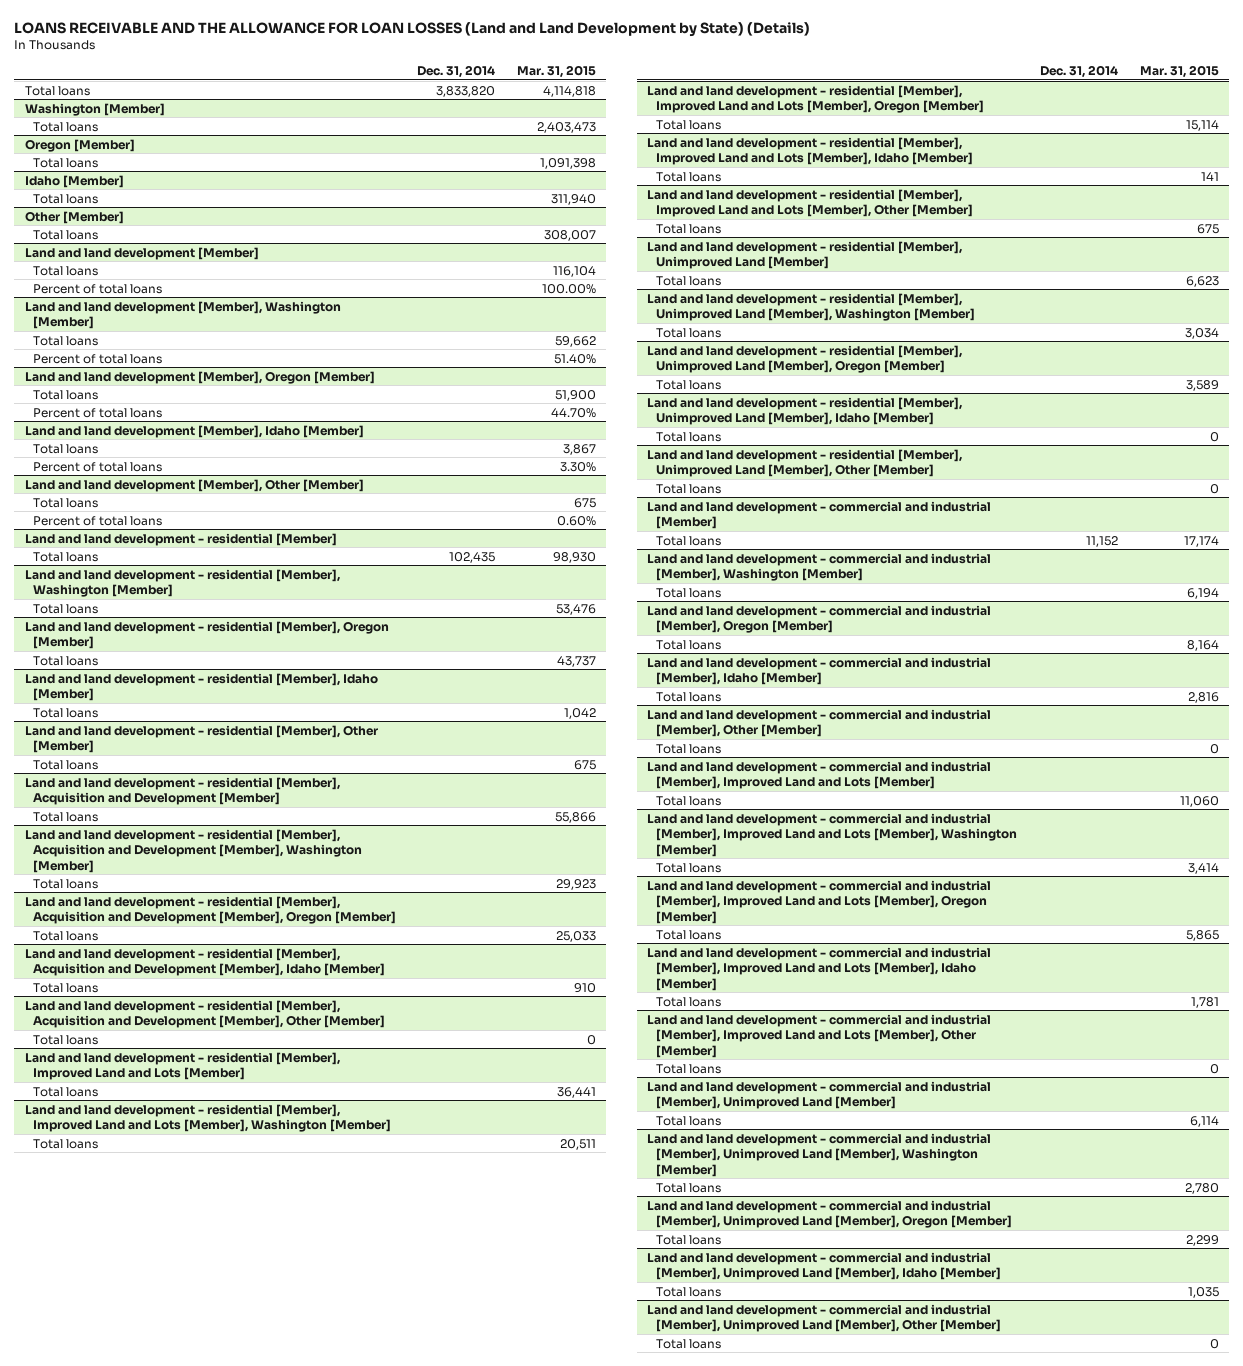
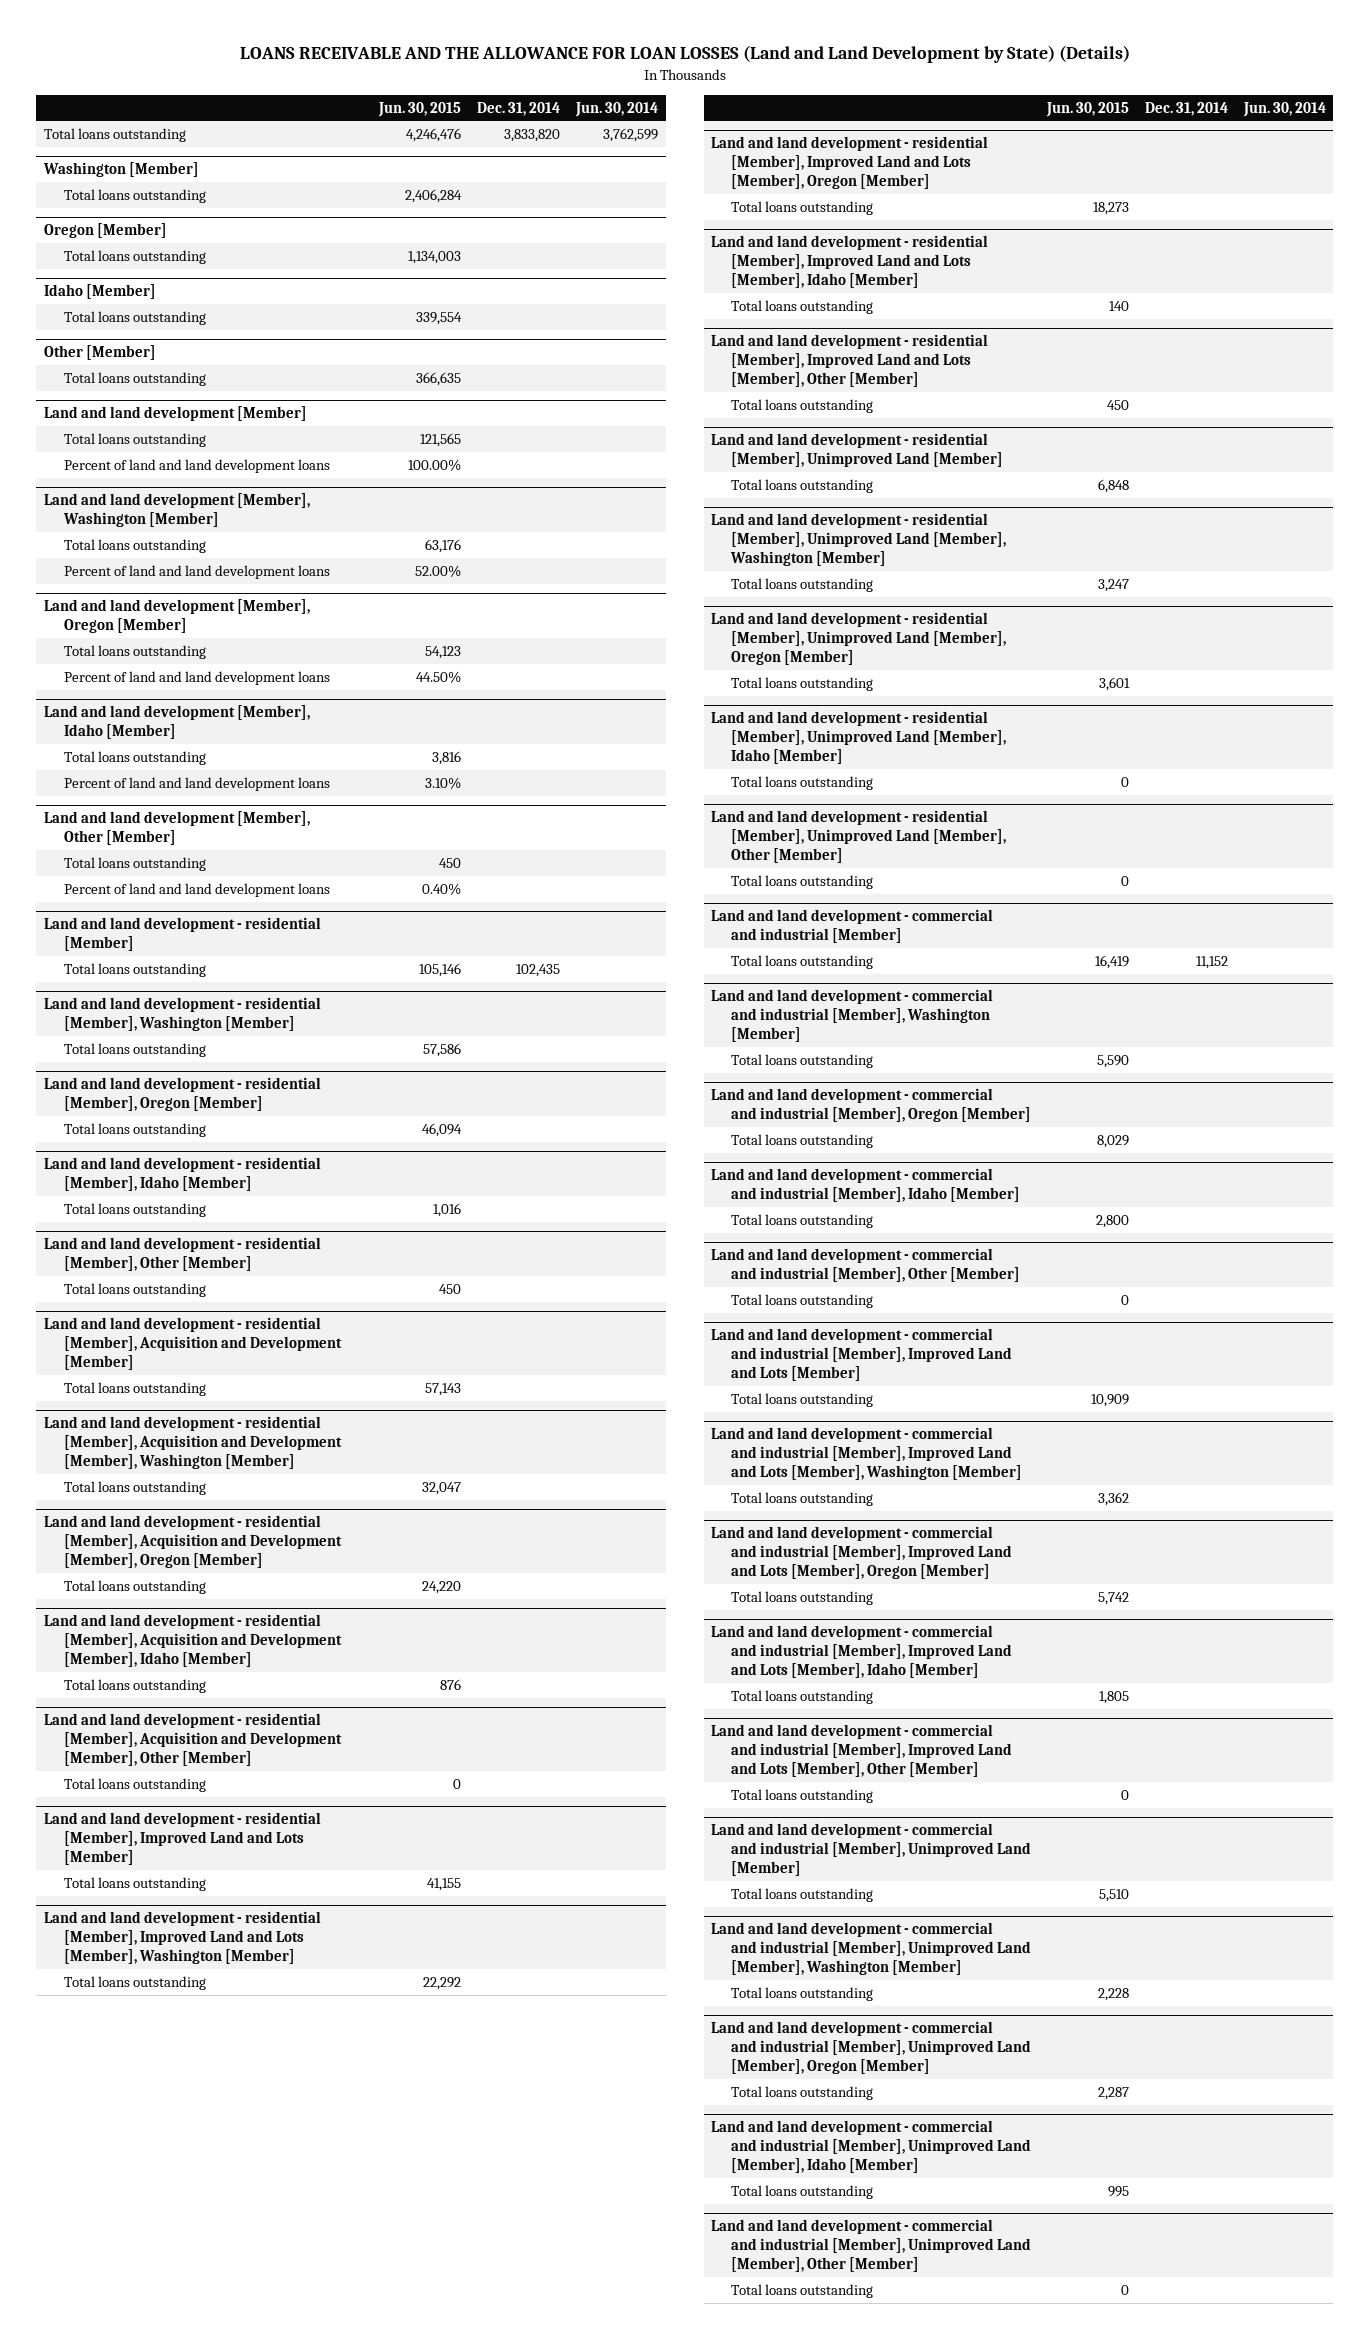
[516,65,596,79] Mar. 31, 2015 -> none
none -> [378,101,462,117] Jun. 30, 2015
none -> [575,101,659,117] Jun. 30, 2014
[24,85,90,96] Total loans -> [44,127,187,142] Total loans outstanding
[33,121,99,132] Total loans -> [63,188,206,203] Total loans outstanding
[33,157,99,168] Total loans -> [63,249,206,264] Total loans outstanding
[33,193,99,204] Total loans -> [63,310,206,325] Total loans outstanding
[33,229,99,240] Total loans -> [63,371,206,386] Total loans outstanding
[33,265,99,276] Total loans -> [63,432,206,447] Total loans outstanding
[33,283,163,294] Percent of total loans -> [63,458,330,473] Percent of land and land development loans
[33,335,99,346] Total loans -> [63,538,206,553] Total loans outstanding
[33,353,163,364] Percent of total loans -> [63,564,330,579] Percent of land and land development loans
[33,389,99,400] Total loans -> [63,644,206,659] Total loans outstanding
[33,407,163,418] Percent of total loans -> [63,670,330,685] Percent of land and land development loans
[33,443,99,454] Total loans -> [63,750,206,765] Total loans outstanding
[33,461,163,472] Percent of total loans -> [63,776,330,791] Percent of land and land development loans
[33,497,99,508] Total loans -> [63,856,206,871] Total loans outstanding
[33,515,163,526] Percent of total loans -> [63,882,330,897] Percent of land and land development loans
[33,551,99,562] Total loans -> [63,962,206,977] Total loans outstanding
[33,603,99,614] Total loans -> [63,1042,206,1057] Total loans outstanding
[33,655,99,666] Total loans -> [63,1122,206,1137] Total loans outstanding
[33,707,99,718] Total loans -> [63,1202,206,1217] Total loans outstanding
[33,759,99,770] Total loans -> [63,1282,206,1297] Total loans outstanding
[33,811,99,822] Total loans -> [63,1381,206,1396] Total loans outstanding
[33,878,99,889] Total loans -> [63,1480,206,1495] Total loans outstanding
[33,930,99,941] Total loans -> [63,1579,206,1594] Total loans outstanding
[33,982,99,993] Total loans -> [63,1678,206,1693] Total loans outstanding
[33,1034,99,1045] Total loans -> [63,1777,206,1792] Total loans outstanding
[33,1086,99,1097] Total loans -> [63,1876,206,1891] Total loans outstanding
[33,1138,99,1149] Total loans -> [63,1975,206,1990] Total loans outstanding
[656,119,722,130] Total loans -> [731,200,874,215] Total loans outstanding
[656,171,722,182] Total loans -> [731,299,874,314] Total loans outstanding
[656,223,722,234] Total loans -> [731,398,874,413] Total loans outstanding
[656,275,722,286] Total loans -> [731,478,874,493] Total loans outstanding
[656,327,722,338] Total loans -> [731,577,874,592] Total loans outstanding
[656,379,722,390] Total loans -> [731,676,874,691] Total loans outstanding
[656,431,722,442] Total loans -> [731,775,874,790] Total loans outstanding
[656,483,722,494] Total loans -> [731,874,874,889] Total loans outstanding
[656,535,722,546] Total loans -> [731,954,874,969] Total loans outstanding
[656,587,722,598] Total loans -> [731,1053,874,1068] Total loans outstanding
[656,639,722,650] Total loans -> [731,1133,874,1148] Total loans outstanding
[656,691,722,702] Total loans -> [731,1213,874,1228] Total loans outstanding
[656,743,722,754] Total loans -> [731,1293,874,1308] Total loans outstanding
[656,795,722,806] Total loans -> [731,1392,874,1407] Total loans outstanding
[656,862,722,873] Total loans -> [731,1491,874,1506] Total loans outstanding
[656,929,722,940] Total loans -> [731,1590,874,1605] Total loans outstanding
[656,996,722,1007] Total loans -> [731,1689,874,1704] Total loans outstanding
[656,1063,722,1074] Total loans -> [731,1788,874,1803] Total loans outstanding
[656,1115,722,1126] Total loans -> [731,1887,874,1902] Total loans outstanding
[656,1182,722,1193] Total loans -> [731,1986,874,2001] Total loans outstanding
[656,1234,722,1245] Total loans -> [731,2085,874,2100] Total loans outstanding
[656,1286,722,1297] Total loans -> [731,2184,874,2199] Total loans outstanding
[656,1338,722,1349] Total loans -> [731,2283,874,2298] Total loans outstanding

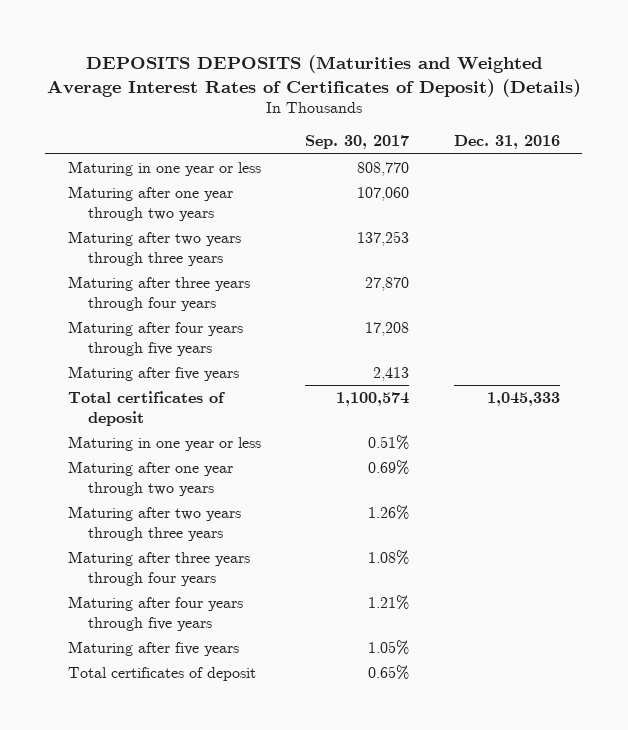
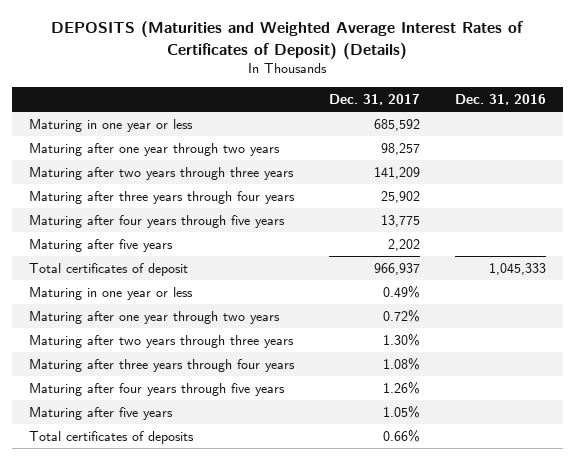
[46,55,581,97] DEPOSITS DEPOSITS (Maturities and Weighted Average Interest Rates of Certificates of Deposit) (Details) -> [51,21,525,59] DEPOSITS (Maturities and Weighted Average Interest Rates of Certificates of Deposit) (Details)
[305,135,410,150] Sep. 30, 2017 -> none
none -> [328,93,420,105] Dec. 31, 2017
[67,666,256,681] Total certificates of deposit -> [28,430,194,444] Total certificates of deposits

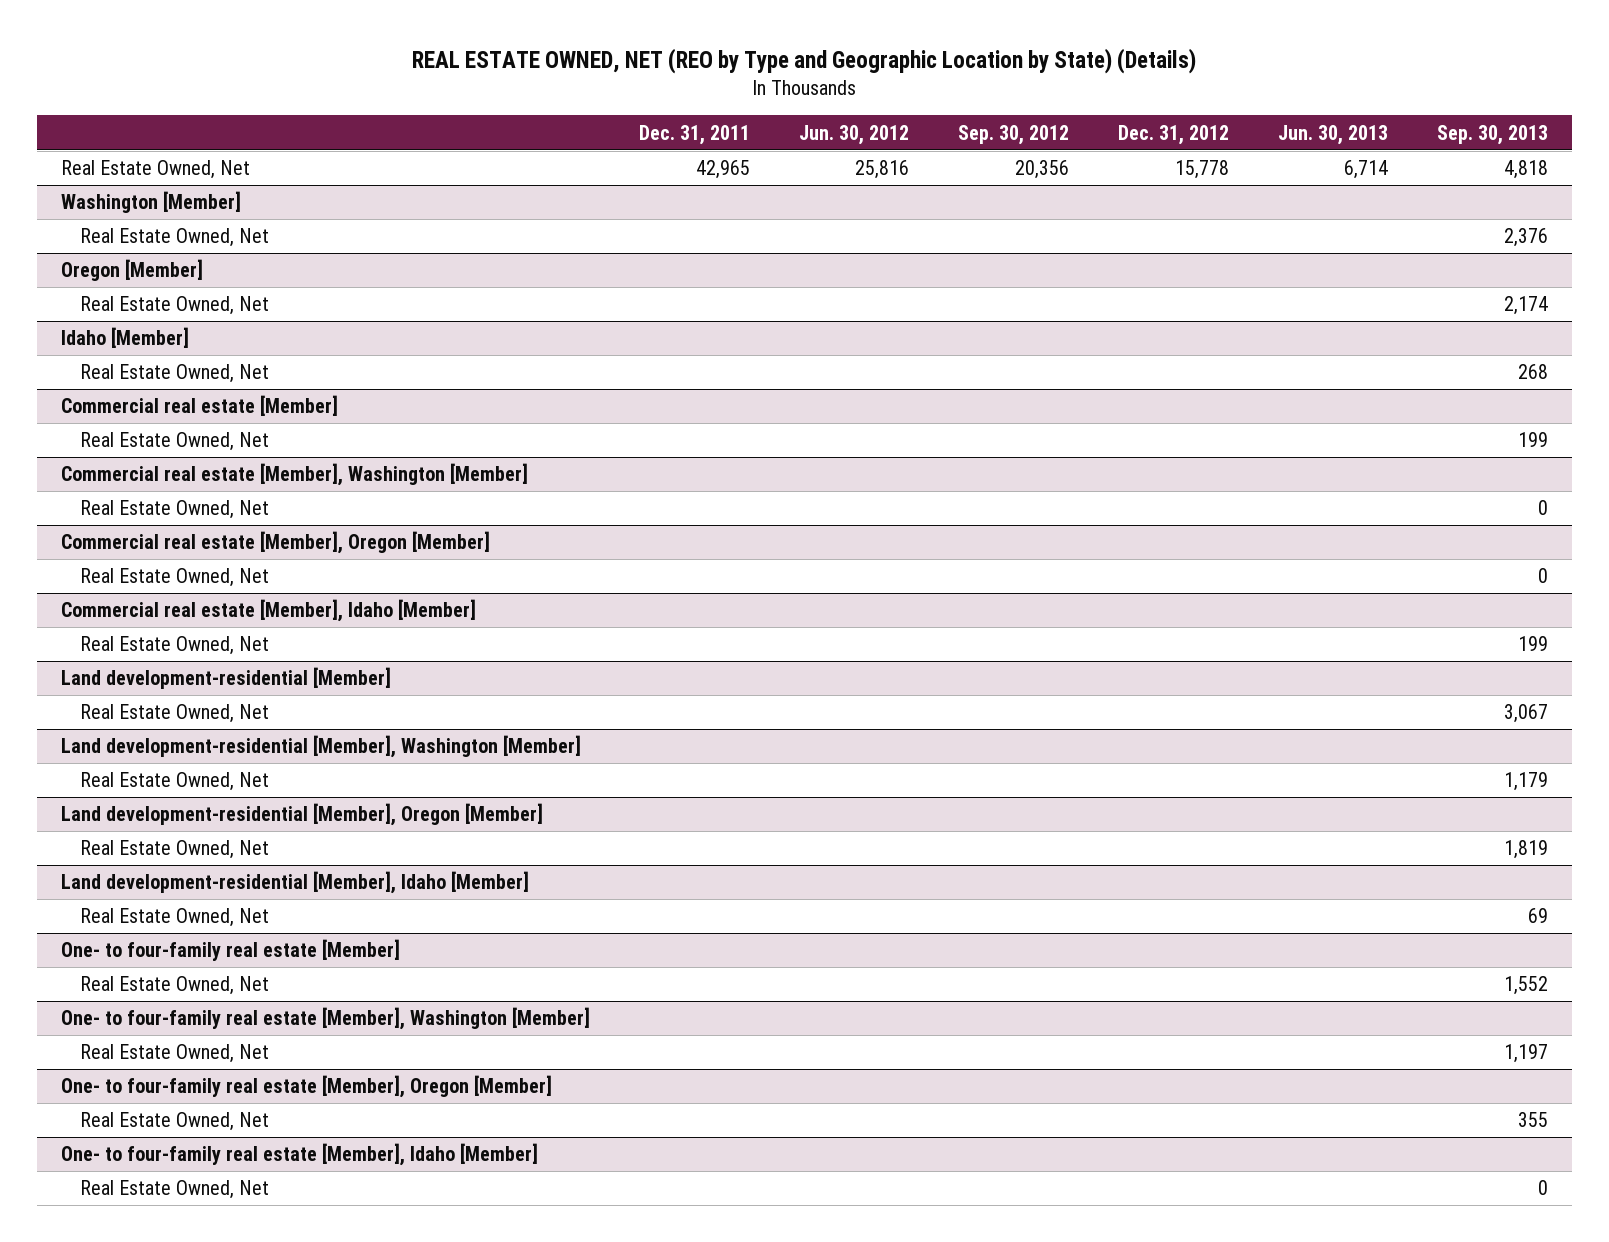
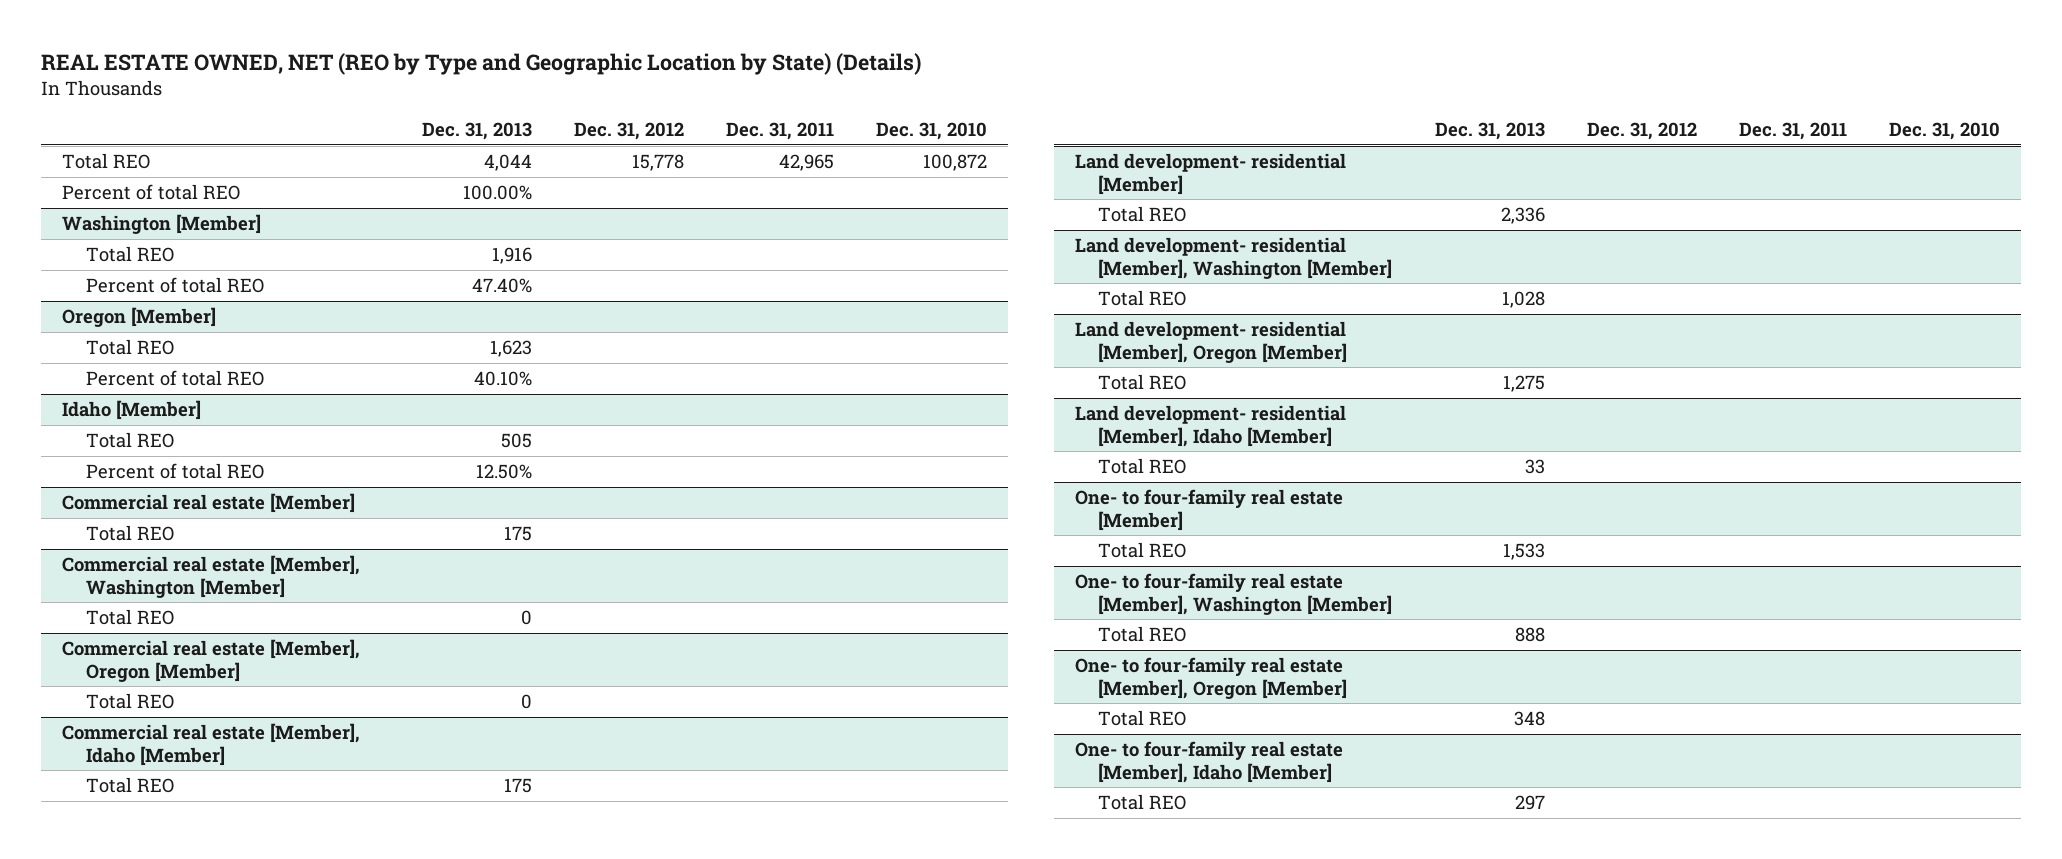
[798,124,909,145] Jun. 30, 2012 -> none
[957,124,1069,145] Sep. 30, 2012 -> none
[1277,124,1388,145] Jun. 30, 2013 -> none
[1436,124,1548,145] Sep. 30, 2013 -> none
none -> [421,122,532,141] Dec. 31, 2013
none -> [875,122,987,141] Dec. 31, 2010
[61,160,251,180] Real Estate Owned, Net -> [62,153,151,170] Total REO
none -> [62,184,241,201] Percent of total REO
[80,228,270,248] Real Estate Owned, Net -> [85,246,174,263] Total REO
none -> [85,277,264,294] Percent of total REO
[80,296,270,316] Real Estate Owned, Net -> [85,339,174,356] Total REO
none -> [85,370,264,387] Percent of total REO
[80,364,270,384] Real Estate Owned, Net -> [85,432,174,449] Total REO
none -> [85,463,264,480] Percent of total REO
[80,432,270,452] Real Estate Owned, Net -> [85,525,174,542] Total REO
[80,500,270,520] Real Estate Owned, Net -> [85,609,174,626] Total REO
[80,568,270,588] Real Estate Owned, Net -> [85,693,174,710] Total REO
[80,636,270,656] Real Estate Owned, Net -> [85,777,174,794] Total REO
[61,667,392,690] Land development-residential [Member] -> [1075,153,1347,195] Land development- residential [Member]
[80,704,270,724] Real Estate Owned, Net -> [1098,206,1187,223] Total REO
[61,735,582,759] Land development-residential [Member], Washington [Member] -> [1075,237,1393,279] Land development- residential [Member], Washington [Member]
[80,772,270,792] Real Estate Owned, Net -> [1098,290,1187,307] Total REO
[61,803,544,827] Land development-residential [Member], Oregon [Member] -> [1075,321,1348,363] Land development- residential [Member], Oregon [Member]
[80,840,270,860] Real Estate Owned, Net -> [1098,374,1187,391] Total REO
[61,871,530,895] Land development-residential [Member], Idaho [Member] -> [1075,405,1347,447] Land development- residential [Member], Idaho [Member]
[80,908,270,928] Real Estate Owned, Net -> [1098,458,1187,475] Total REO
[80,976,270,996] Real Estate Owned, Net -> [1098,542,1187,559] Total REO
[80,1044,270,1064] Real Estate Owned, Net -> [1098,626,1187,643] Total REO
[80,1112,270,1132] Real Estate Owned, Net -> [1098,710,1187,727] Total REO
[80,1180,270,1200] Real Estate Owned, Net -> [1098,794,1187,811] Total REO

